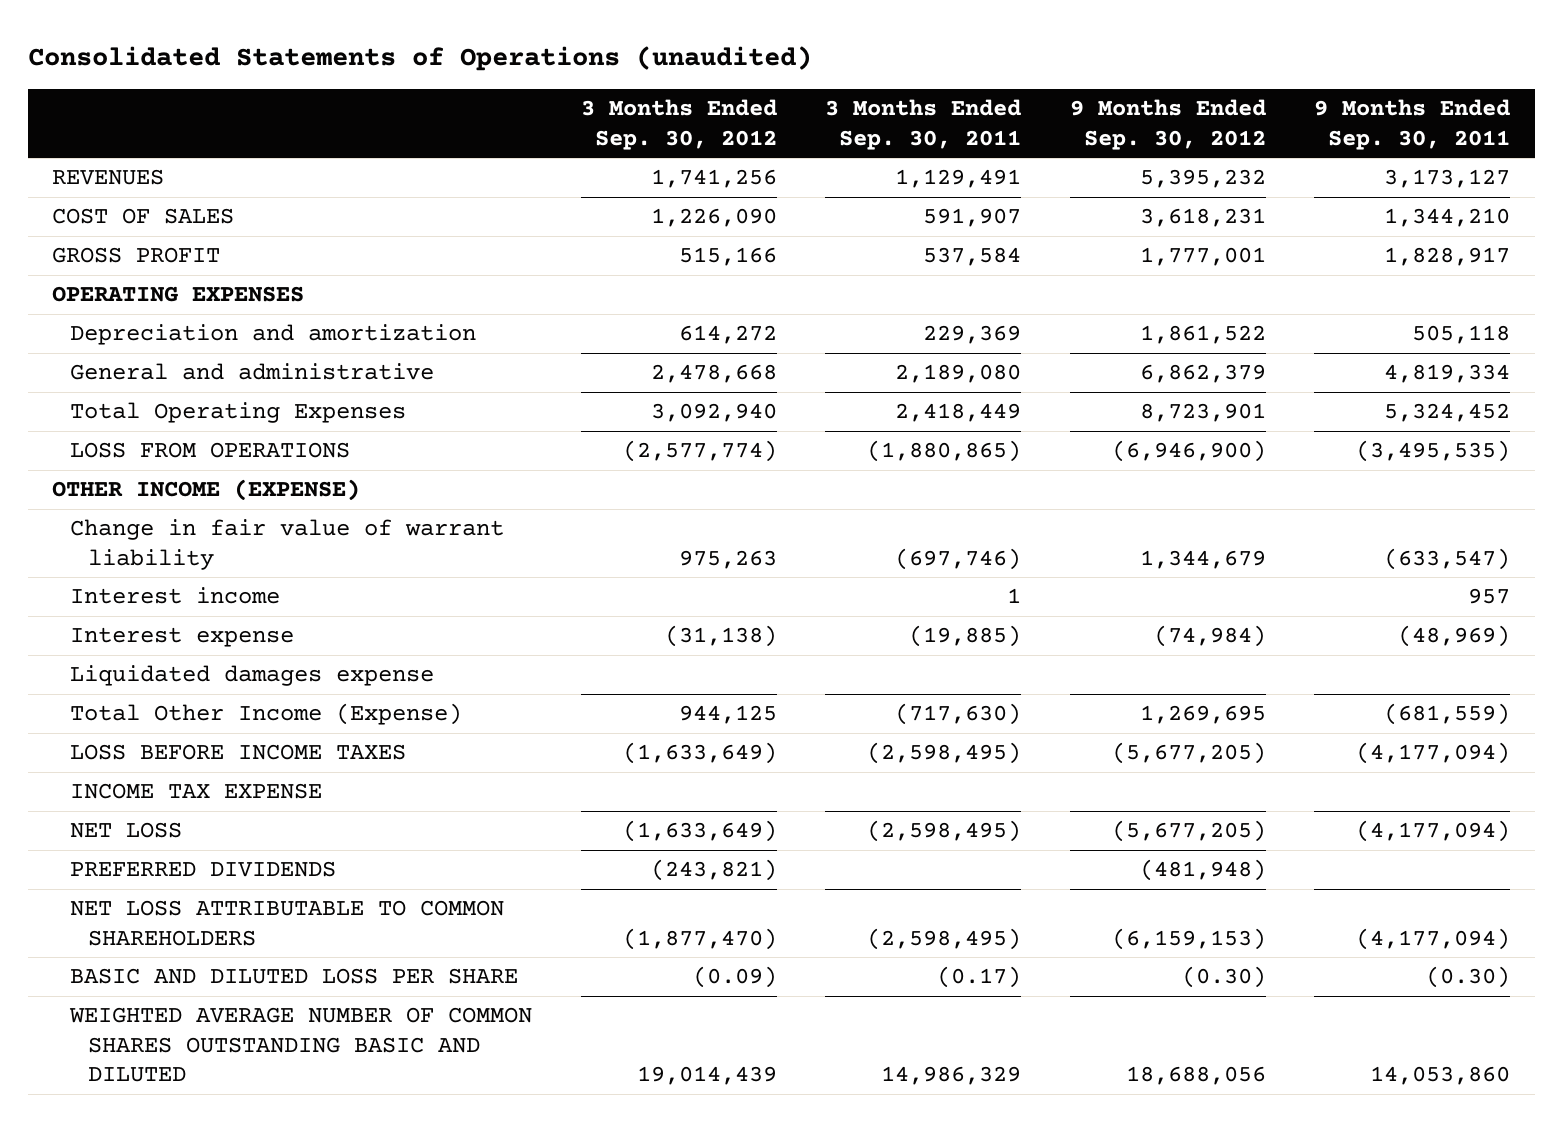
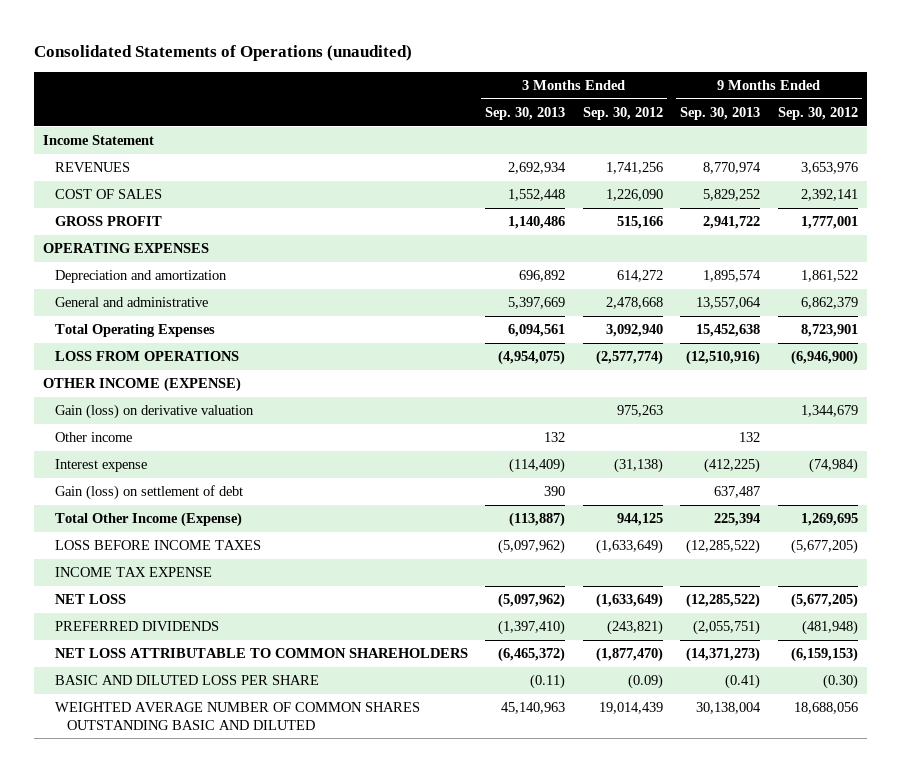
[825,99,1022,150] 3 Months Ended Sep. 30, 2011 -> none
[1314,99,1511,150] 9 Months Ended Sep. 30, 2011 -> none
none -> [485,107,566,121] Sep. 30, 2013
none -> [680,107,761,121] Sep. 30, 2013
none -> [43,135,155,146] Income Statement
[1139,169,1266,189] 5,395,232 -> [800,162,858,175] 3,653,976
[1139,208,1266,228] 3,618,231 -> [800,189,858,202] 2,392,141
[70,587,281,605] Interest income -> none
[70,519,505,570] Change in fair value of warrant liability -> [54,404,254,420] Gain (loss) on derivative valuation
none -> [54,432,132,443] Other income
[70,665,435,687] Liquidated damages expense -> none
none -> [54,485,243,501] Gain (loss) on settlement of debt

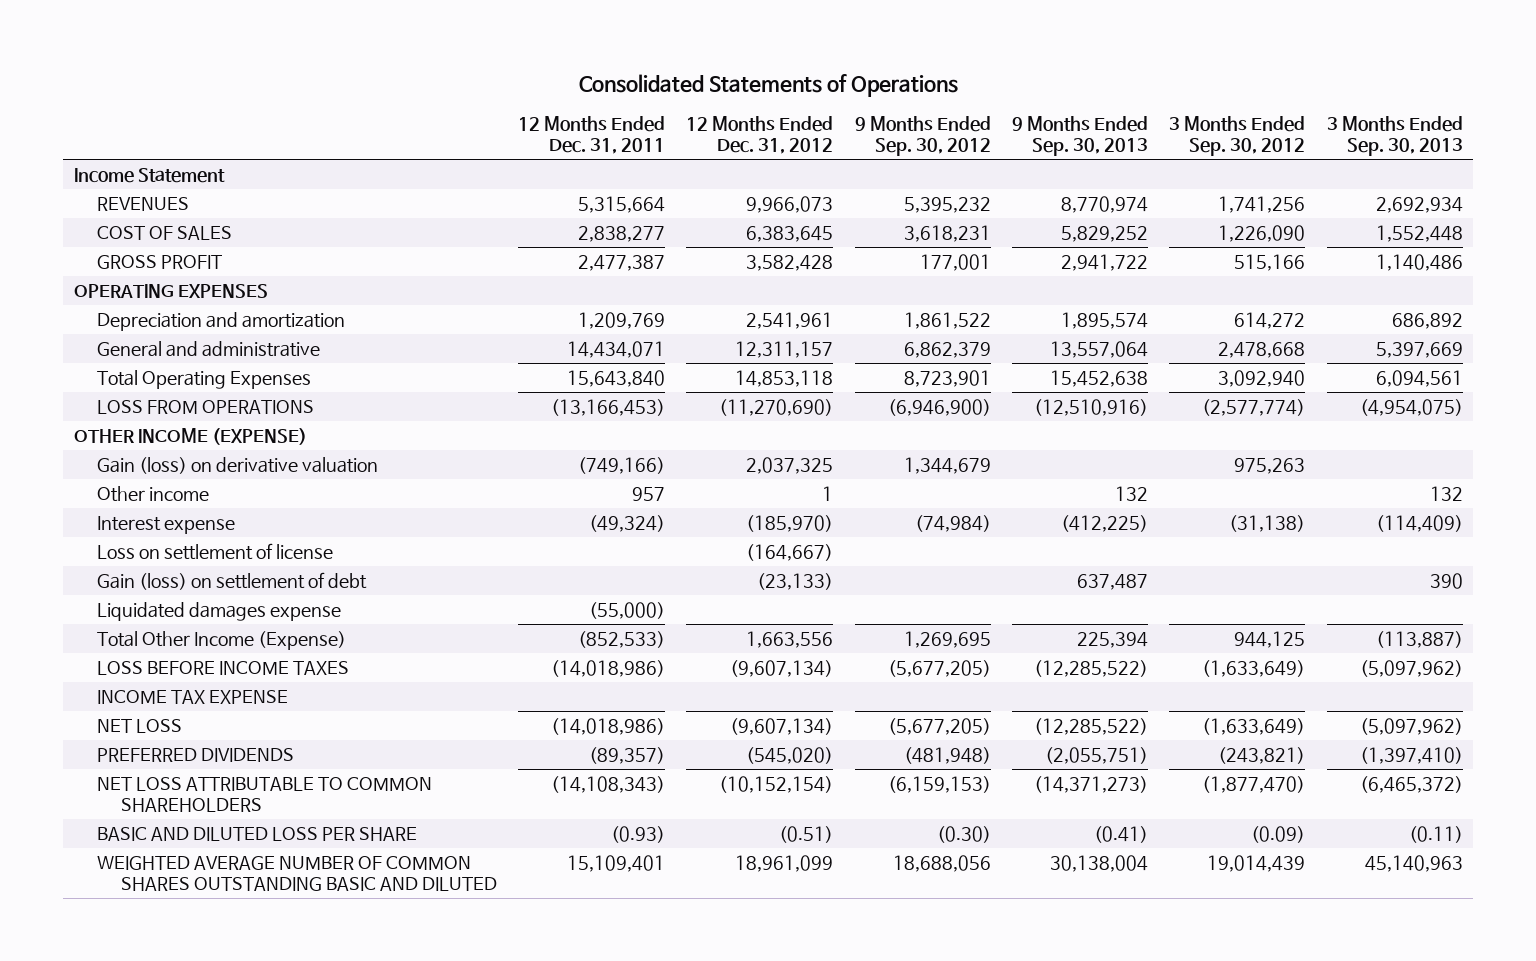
[34,45,413,62] Consolidated Statements of Operations (unaudited) -> [579,74,959,98] Consolidated Statements of Operations
none -> [518,116,666,155] 12 Months Ended Dec. 31, 2011
none -> [686,116,834,155] 12 Months Ended Dec. 31, 2012
[800,162,858,175] 3,653,976 -> [903,196,991,213] 5,395,232
[800,189,858,202] 2,392,141 -> [903,224,991,242] 3,618,231
[800,216,858,230] 1,777,001 -> [919,253,991,271] 177,001
[519,270,566,283] 696,892 -> [1391,312,1463,329] 686,892
none -> [97,542,334,560] Loss on settlement of license
none -> [97,601,342,621] Liquidated damages expense

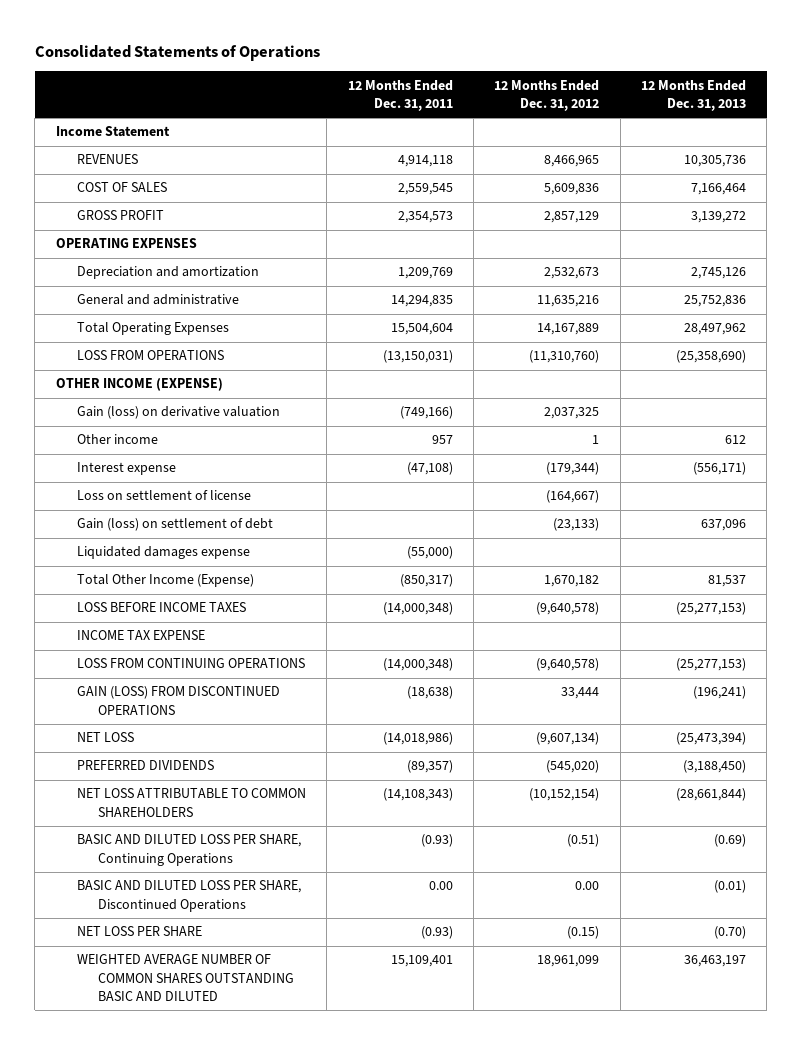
[854,116,991,157] 9 Months Ended Sep. 30, 2012 -> none
[1012,116,1149,157] 9 Months Ended Sep. 30, 2013 -> none
[1169,116,1306,157] 3 Months Ended Sep. 30, 2012 -> none
[1326,116,1463,157] 3 Months Ended Sep. 30, 2013 -> none
none -> [641,79,747,111] 12 Months Ended Dec. 31, 2013
[578,195,666,213] 5,315,664 -> [397,155,453,168] 4,914,118
[746,195,834,213] 9,966,073 -> [544,155,600,168] 8,466,965
[578,225,666,242] 2,838,277 -> [397,183,453,196] 2,559,545
[746,225,834,242] 6,383,645 -> [544,183,600,196] 5,609,836
[578,254,666,271] 2,477,387 -> [397,211,453,224] 2,354,573
[746,254,834,271] 3,582,428 -> [544,211,600,224] 2,857,129
[746,311,834,329] 2,541,961 -> [544,267,600,280] 2,532,673
[567,340,666,358] 14,434,071 -> [390,295,453,308] 14,294,835
[735,340,834,358] 12,311,157 -> [537,295,600,308] 11,635,216
[567,369,666,387] 15,643,840 -> [390,323,453,336] 15,504,604
[735,369,834,387] 14,853,118 -> [537,323,600,336] 14,167,889
[551,398,666,416] (13,166,453) -> [382,350,453,364] (13,150,031)
[719,398,834,416] (11,270,690) -> [529,350,600,364] (11,310,760)
[589,514,666,532] (49,324) -> [406,462,453,476] (47,108)
[746,514,834,532] (185,970) -> [546,462,600,476] (179,344)
[578,630,666,648] (852,533) -> [399,574,453,588] (850,317)
[746,630,834,648] 1,663,556 -> [544,575,600,588] 1,670,182
[551,659,666,677] (14,018,986) -> [382,602,453,616] (14,000,348)
[730,659,834,677] (9,607,134) -> [536,602,600,616] (9,640,578)
none -> [76,658,305,669] LOSS FROM CONTINUING OPERATIONS
none -> [76,686,280,715] GAIN (LOSS) FROM DISCONTINUED OPERATIONS
none -> [76,834,301,866] BASIC AND DILUTED LOSS PER SHARE, Continuing Operations
none -> [76,880,301,912] BASIC AND DILUTED LOSS PER SHARE, Discontinued Operations
[97,826,418,841] BASIC AND DILUTED LOSS PER SHARE -> [76,926,202,937] NET LOSS PER SHARE
[779,825,834,843] (0.51) -> [567,926,600,940] (0.15)

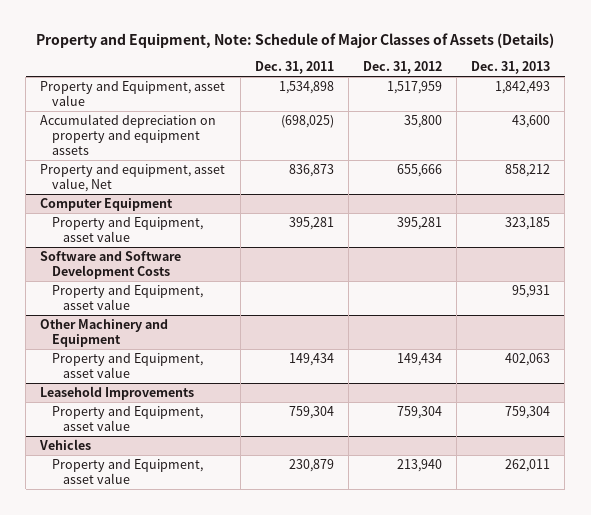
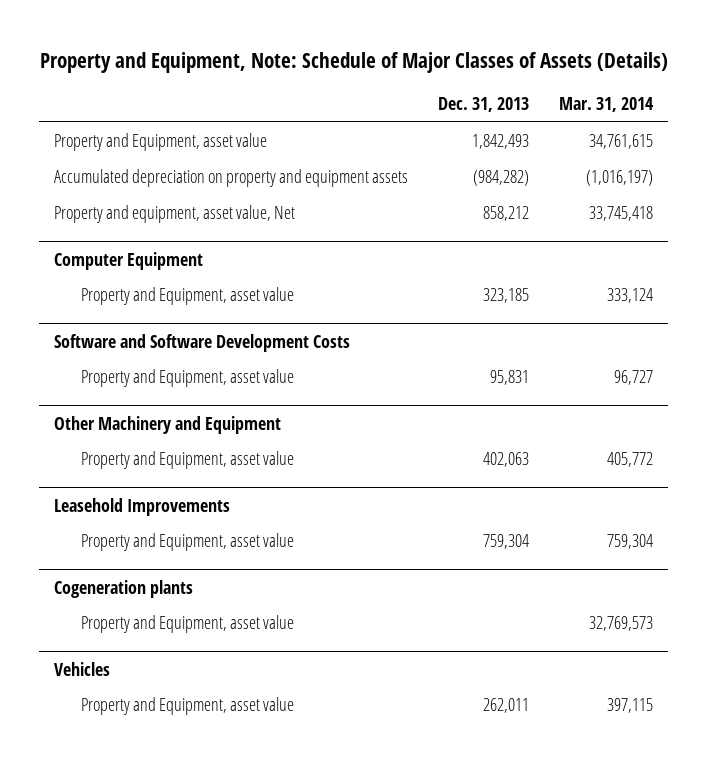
[254,61,334,75] Dec. 31, 2011 -> none
[362,61,442,75] Dec. 31, 2012 -> none
none -> [558,97,654,113] Mar. 31, 2014
[512,115,551,129] 43,600 -> [473,170,530,187] (984,282)
[512,285,551,299] 95,931 -> [490,370,530,386] 95,831
none -> [54,579,194,598] Cogeneration plants
none -> [81,615,295,634] Property and Equipment, asset value

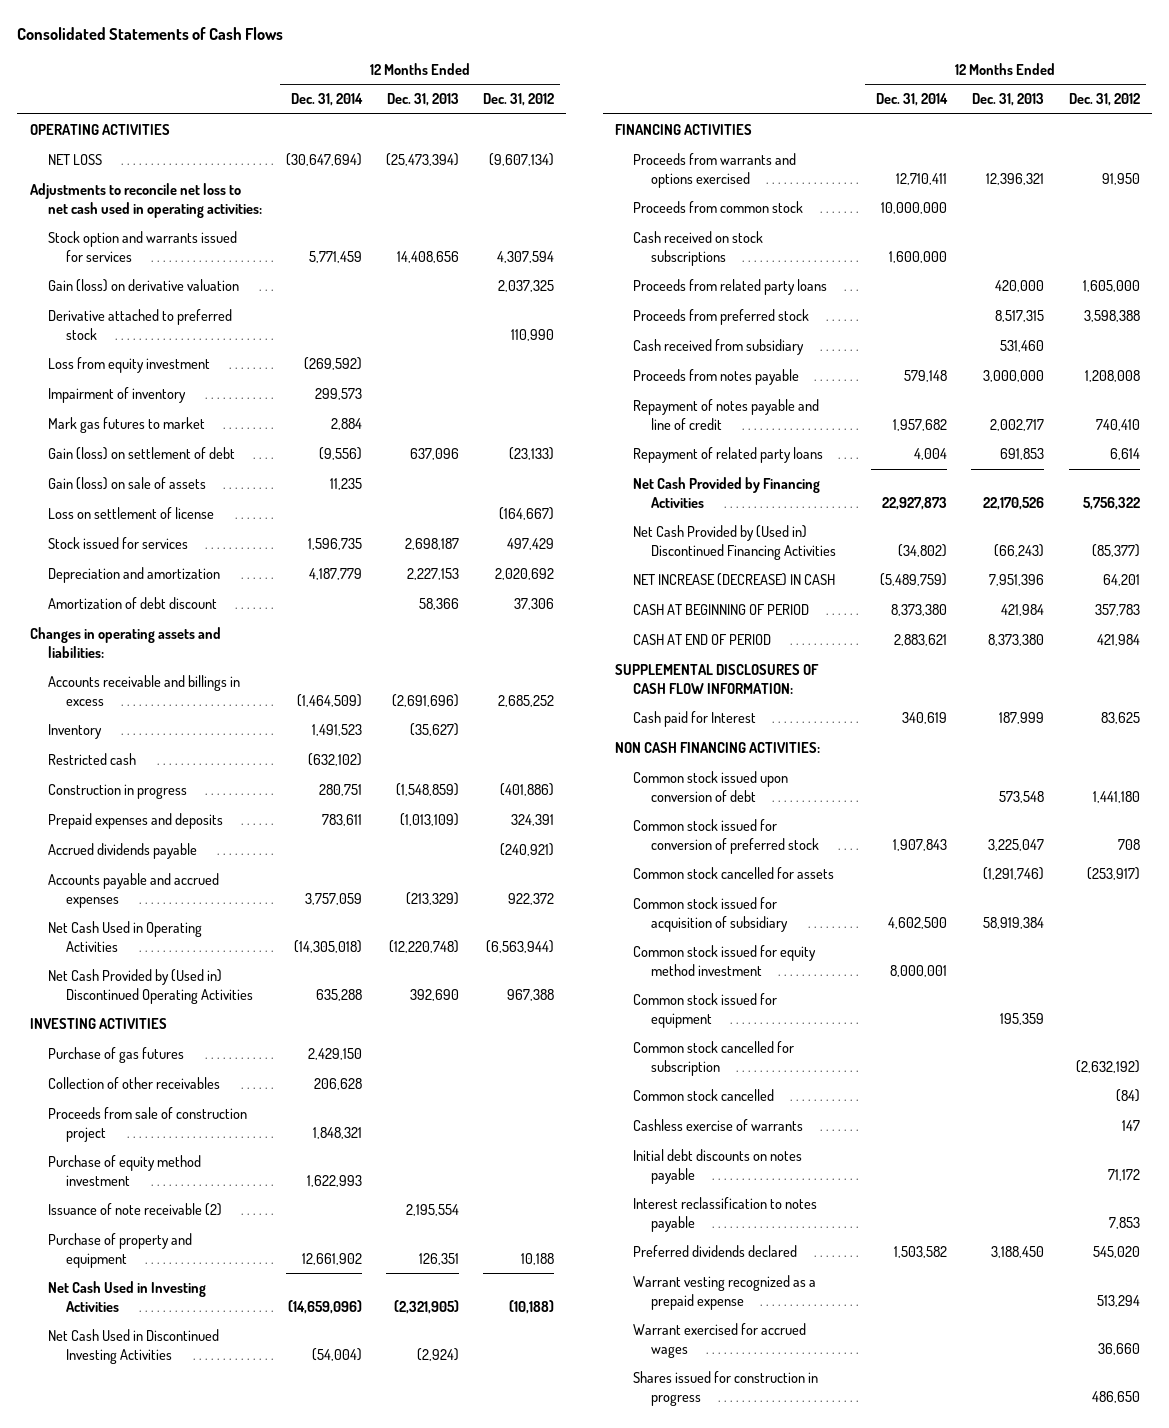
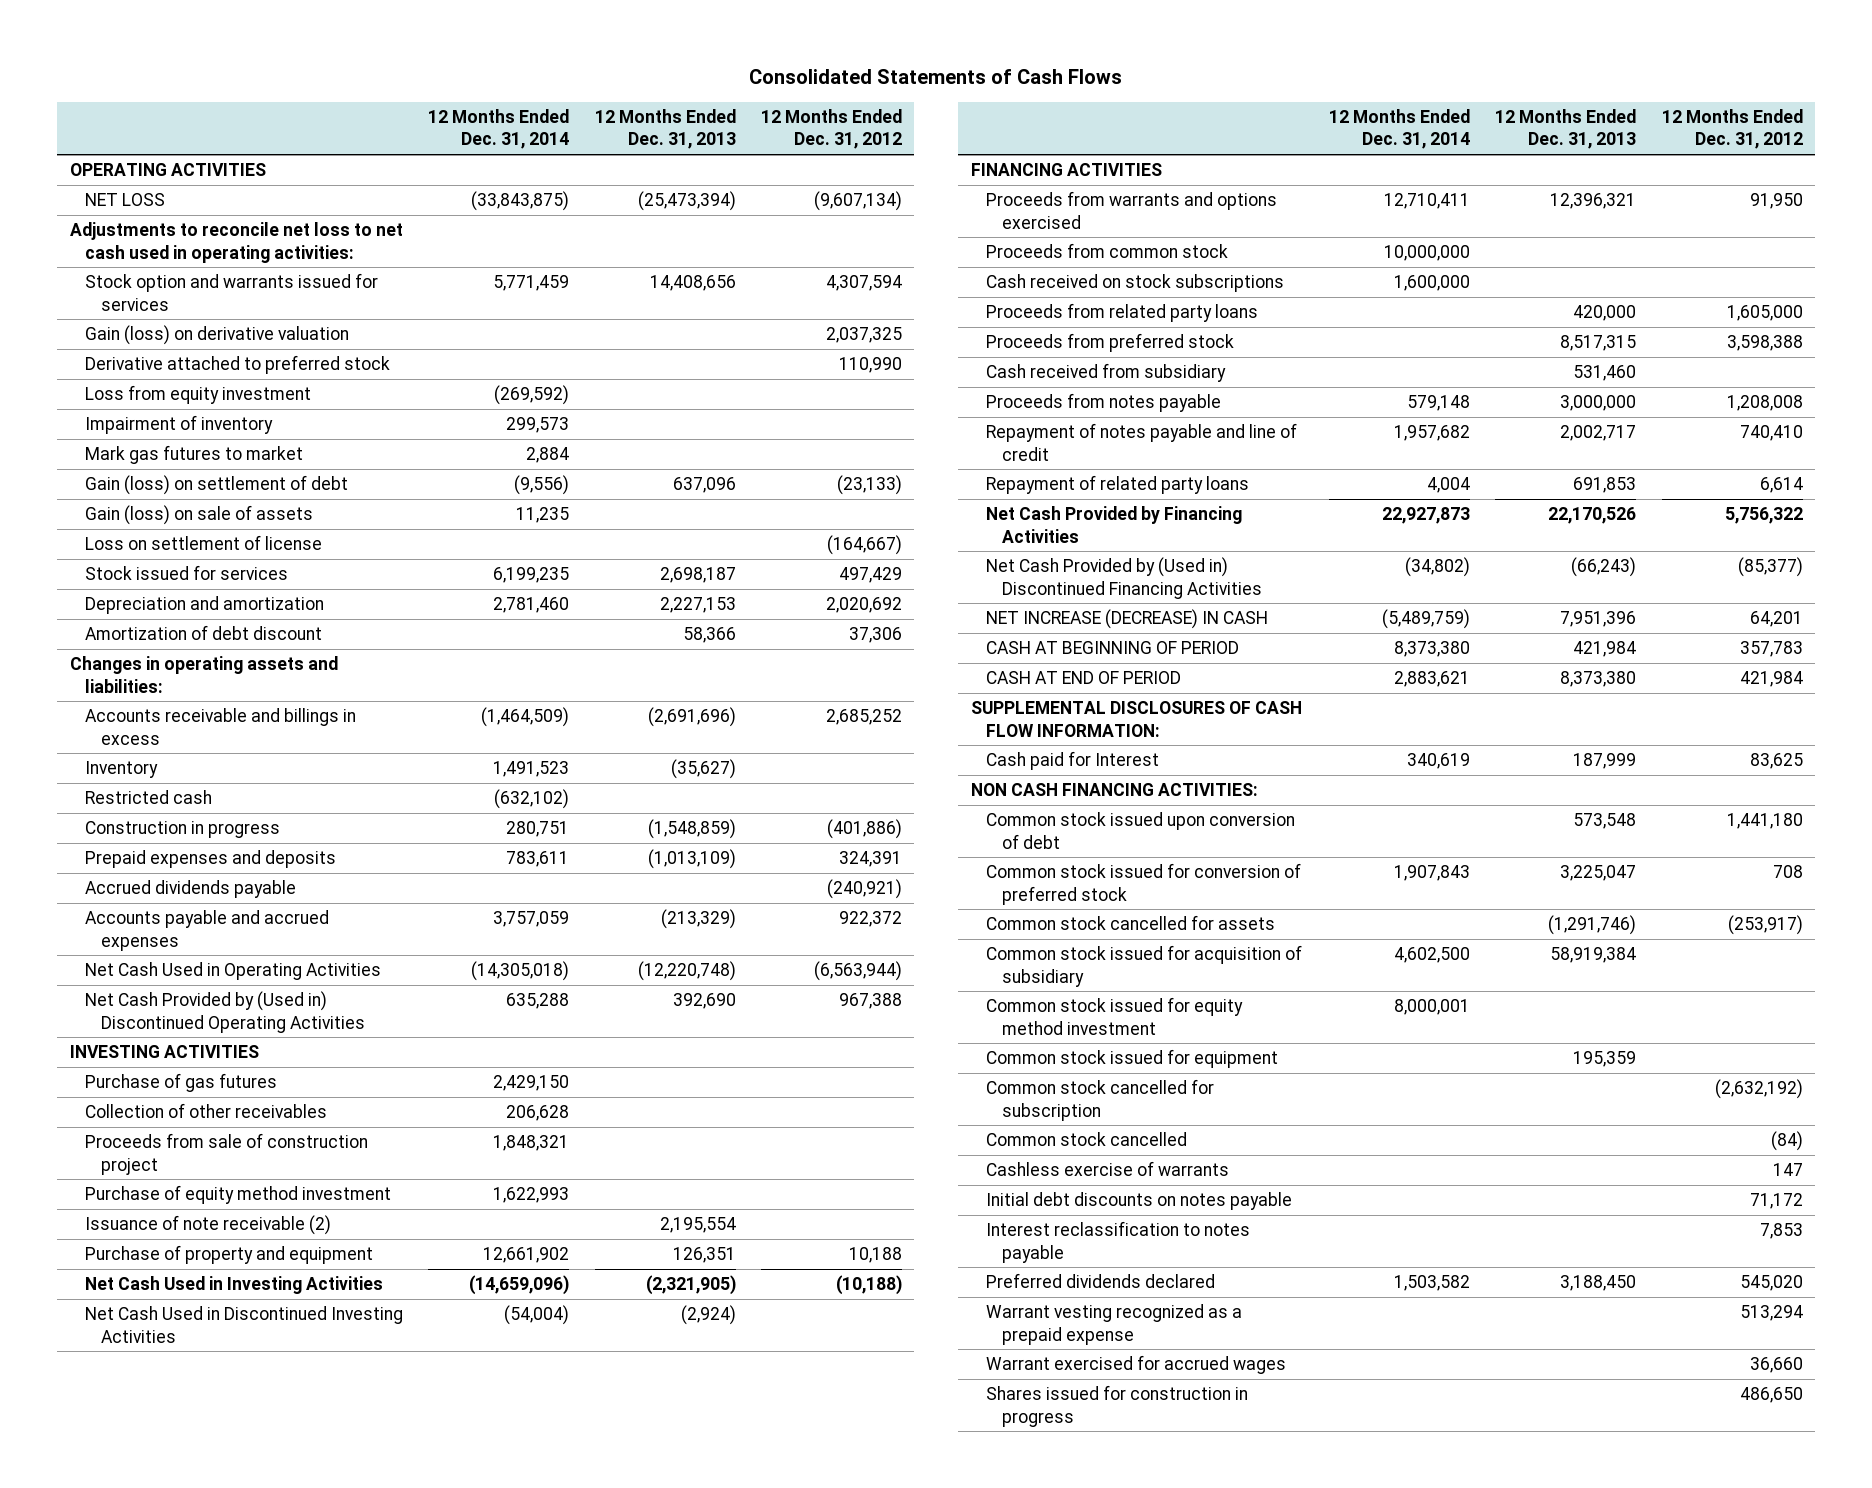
[285,153,362,167] (30,647,694) -> [471,191,570,212] (33,843,875)
[307,538,362,551] 1,596,735 -> [493,567,570,584] 6,199,235
[308,568,362,581] 4,187,779 -> [493,597,570,614] 2,781,460

